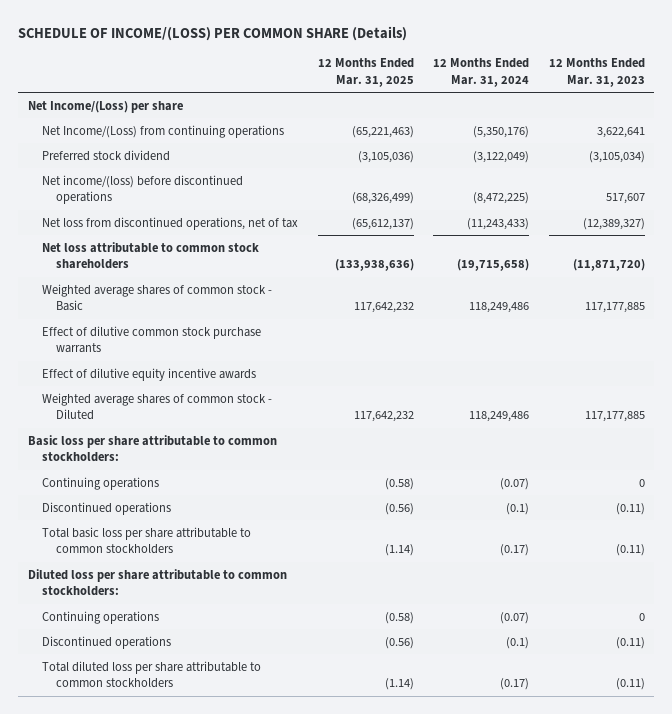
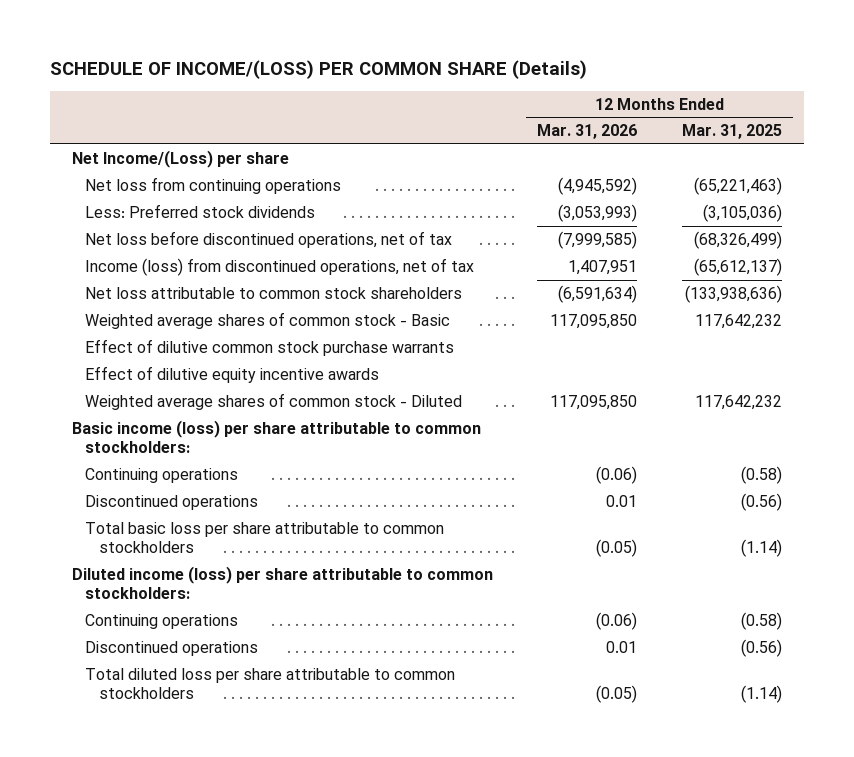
[433,58,530,87] 12 Months Ended Mar. 31, 2024 -> none
[548,58,645,87] 12 Months Ended Mar. 31, 2023 -> none
none -> [537,124,638,140] Mar. 31, 2026
[42,124,285,138] Net Income/(Loss) from continuing operations -> [85,176,342,194] Net loss from continuing operations
[42,149,171,161] Preferred stock dividend -> [85,203,316,218] Less: Preferred stock dividends
[42,174,244,205] Net income/(loss) before discontinued operations -> [85,230,453,248] Net loss before discontinued operations, net of tax
[42,216,299,230] Net loss from discontinued operations, net of tax -> [85,257,475,276] Income (loss) from discontinued operations, net of tax
[27,434,277,463] Basic loss per share attributable to common stockholders: -> [71,419,481,454] Basic income (loss) per share attributable to common stockholders:
[27,568,287,597] Diluted loss per share attributable to common stockholders: -> [71,565,493,600] Diluted income (loss) per share attributable to common stockholders:

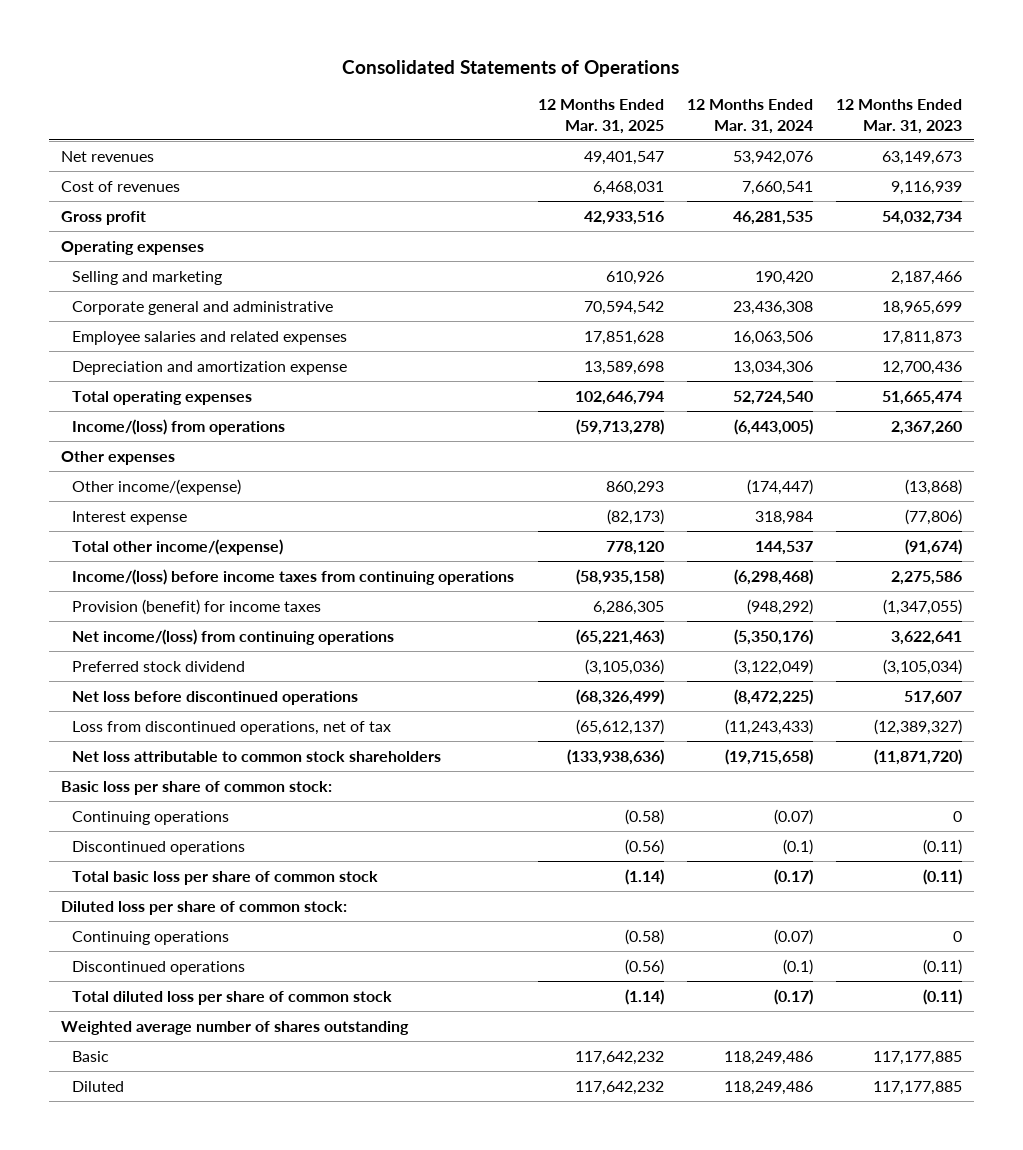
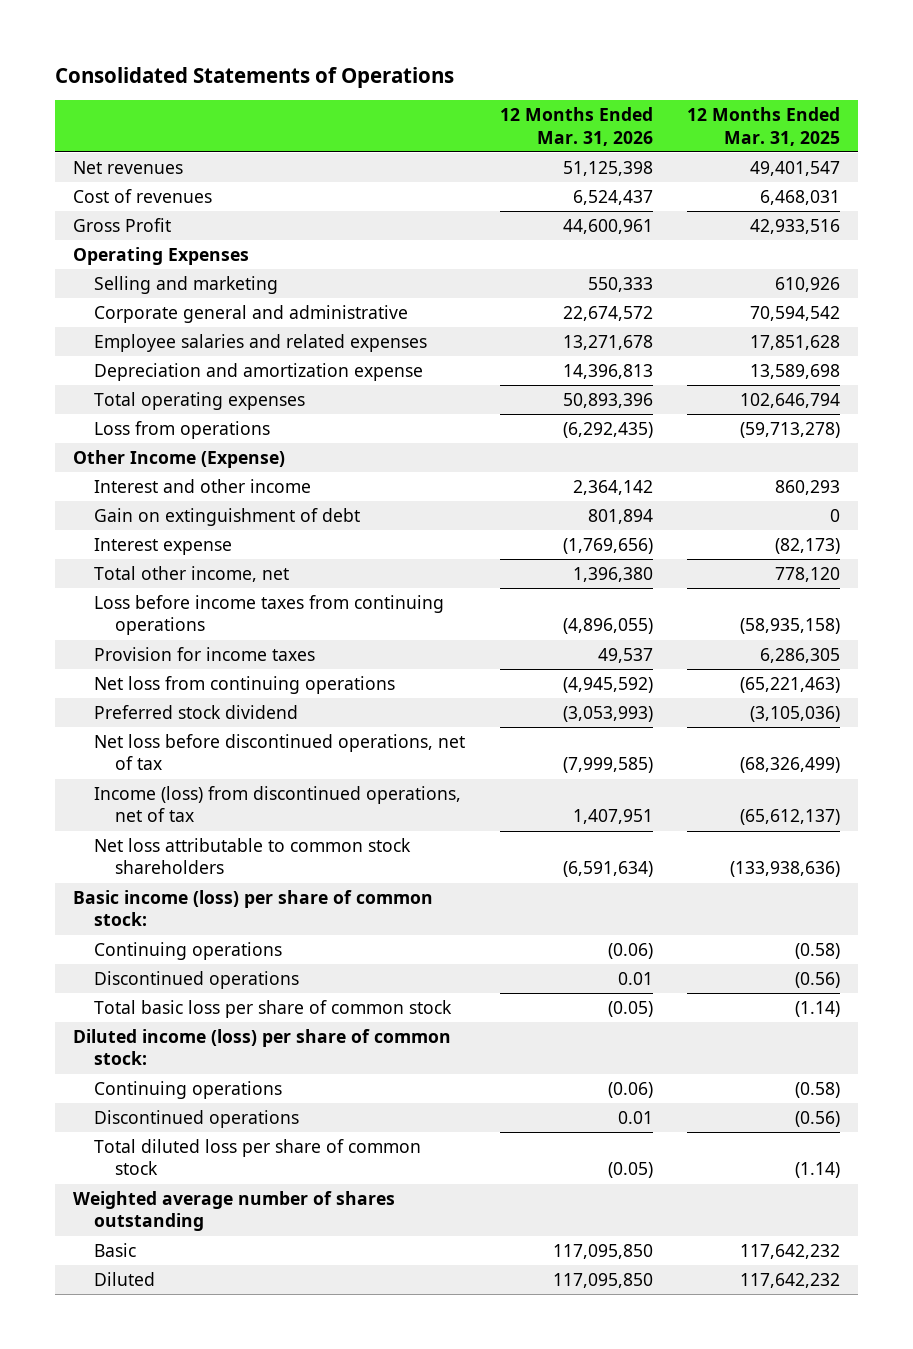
[686,99,813,134] 12 Months Ended Mar. 31, 2024 -> none
[836,99,963,134] 12 Months Ended Mar. 31, 2023 -> none
none -> [499,107,653,146] 12 Months Ended Mar. 31, 2026
[60,210,146,225] Gross profit -> [72,217,171,232] Gross Profit
[60,240,204,255] Operating expenses -> [72,246,249,265] Operating Expenses
[72,418,286,435] Income/(loss) from operations -> [93,420,270,439] Loss from operations
[60,450,175,465] Other expenses -> [72,449,285,468] Other Income (Expense)
[72,478,242,495] Other income/(expense) -> [93,478,311,493] Interest and other income
none -> [93,507,360,526] Gain on extinguishment of debt
[72,538,284,555] Total other income/(expense) -> [93,565,289,582] Total other income, net
[72,568,515,585] Income/(loss) before income taxes from continuing operations -> [93,594,444,636] Loss before income taxes from continuing operations
[72,598,322,615] Provision (benefit) for income taxes -> [93,646,315,661] Provision for income taxes
[72,628,395,645] Net income/(loss) from continuing operations -> [93,675,395,694] Net loss from continuing operations
[72,690,359,705] Net loss before discontinued operations -> [93,733,465,771] Net loss before discontinued operations, net of tax
[72,720,392,735] Loss from discontinued operations, net of tax -> [93,785,461,823] Income (loss) from discontinued operations, net of tax
[60,780,332,795] Basic loss per share of common stock: -> [72,889,433,927] Basic income (loss) per share of common stock:
[60,900,347,915] Diluted loss per share of common stock: -> [72,1028,451,1066] Diluted income (loss) per share of common stock:

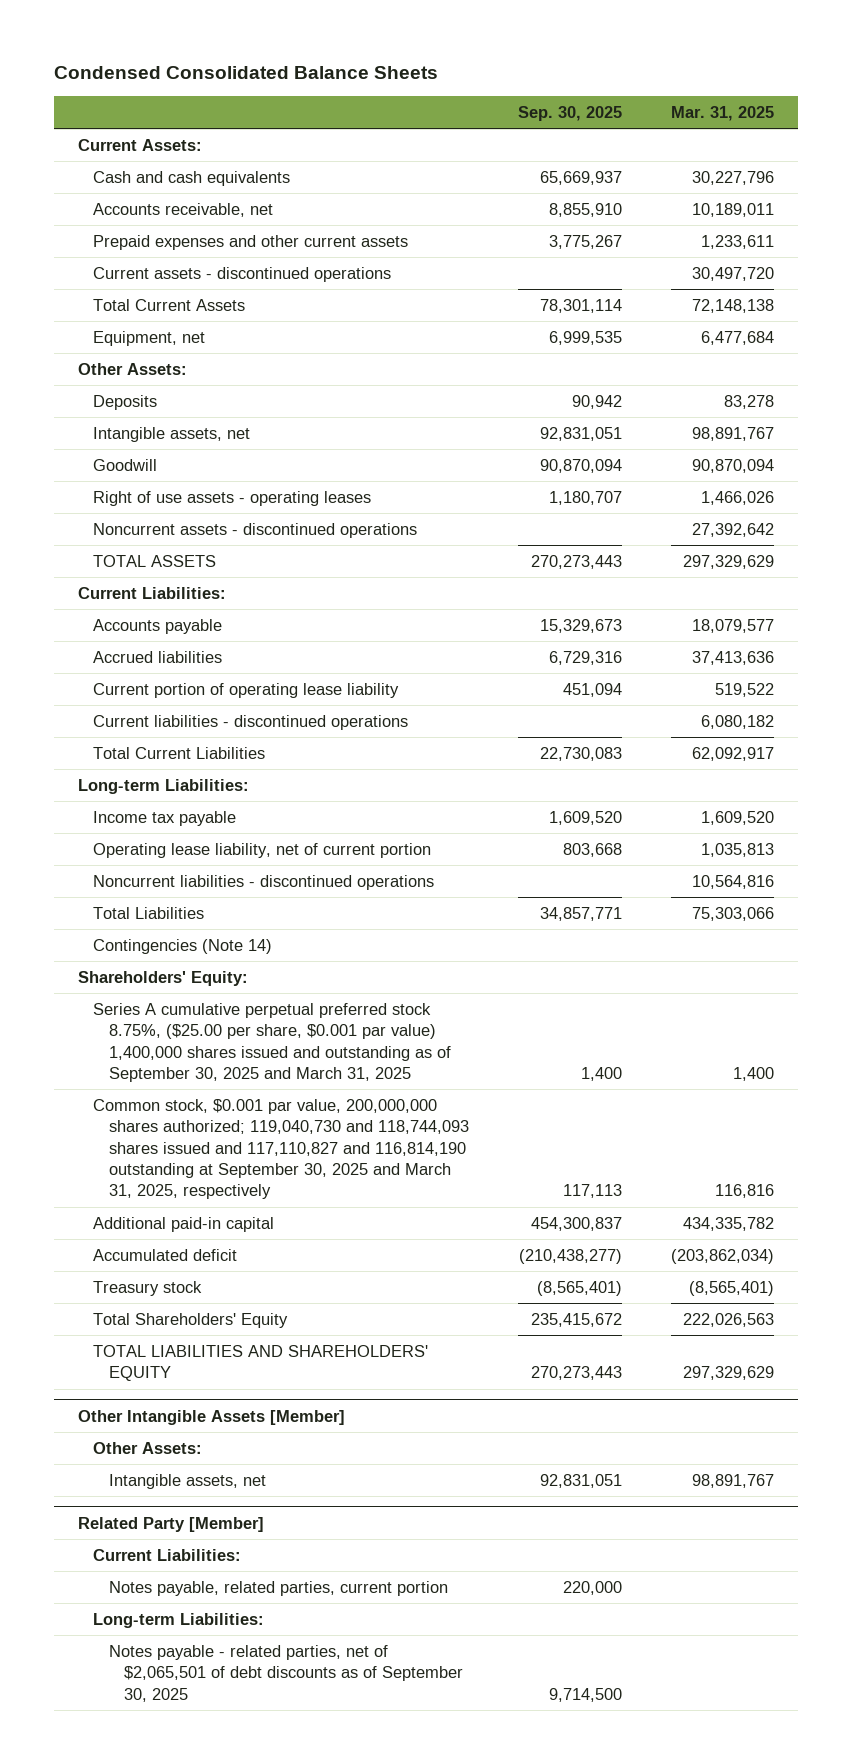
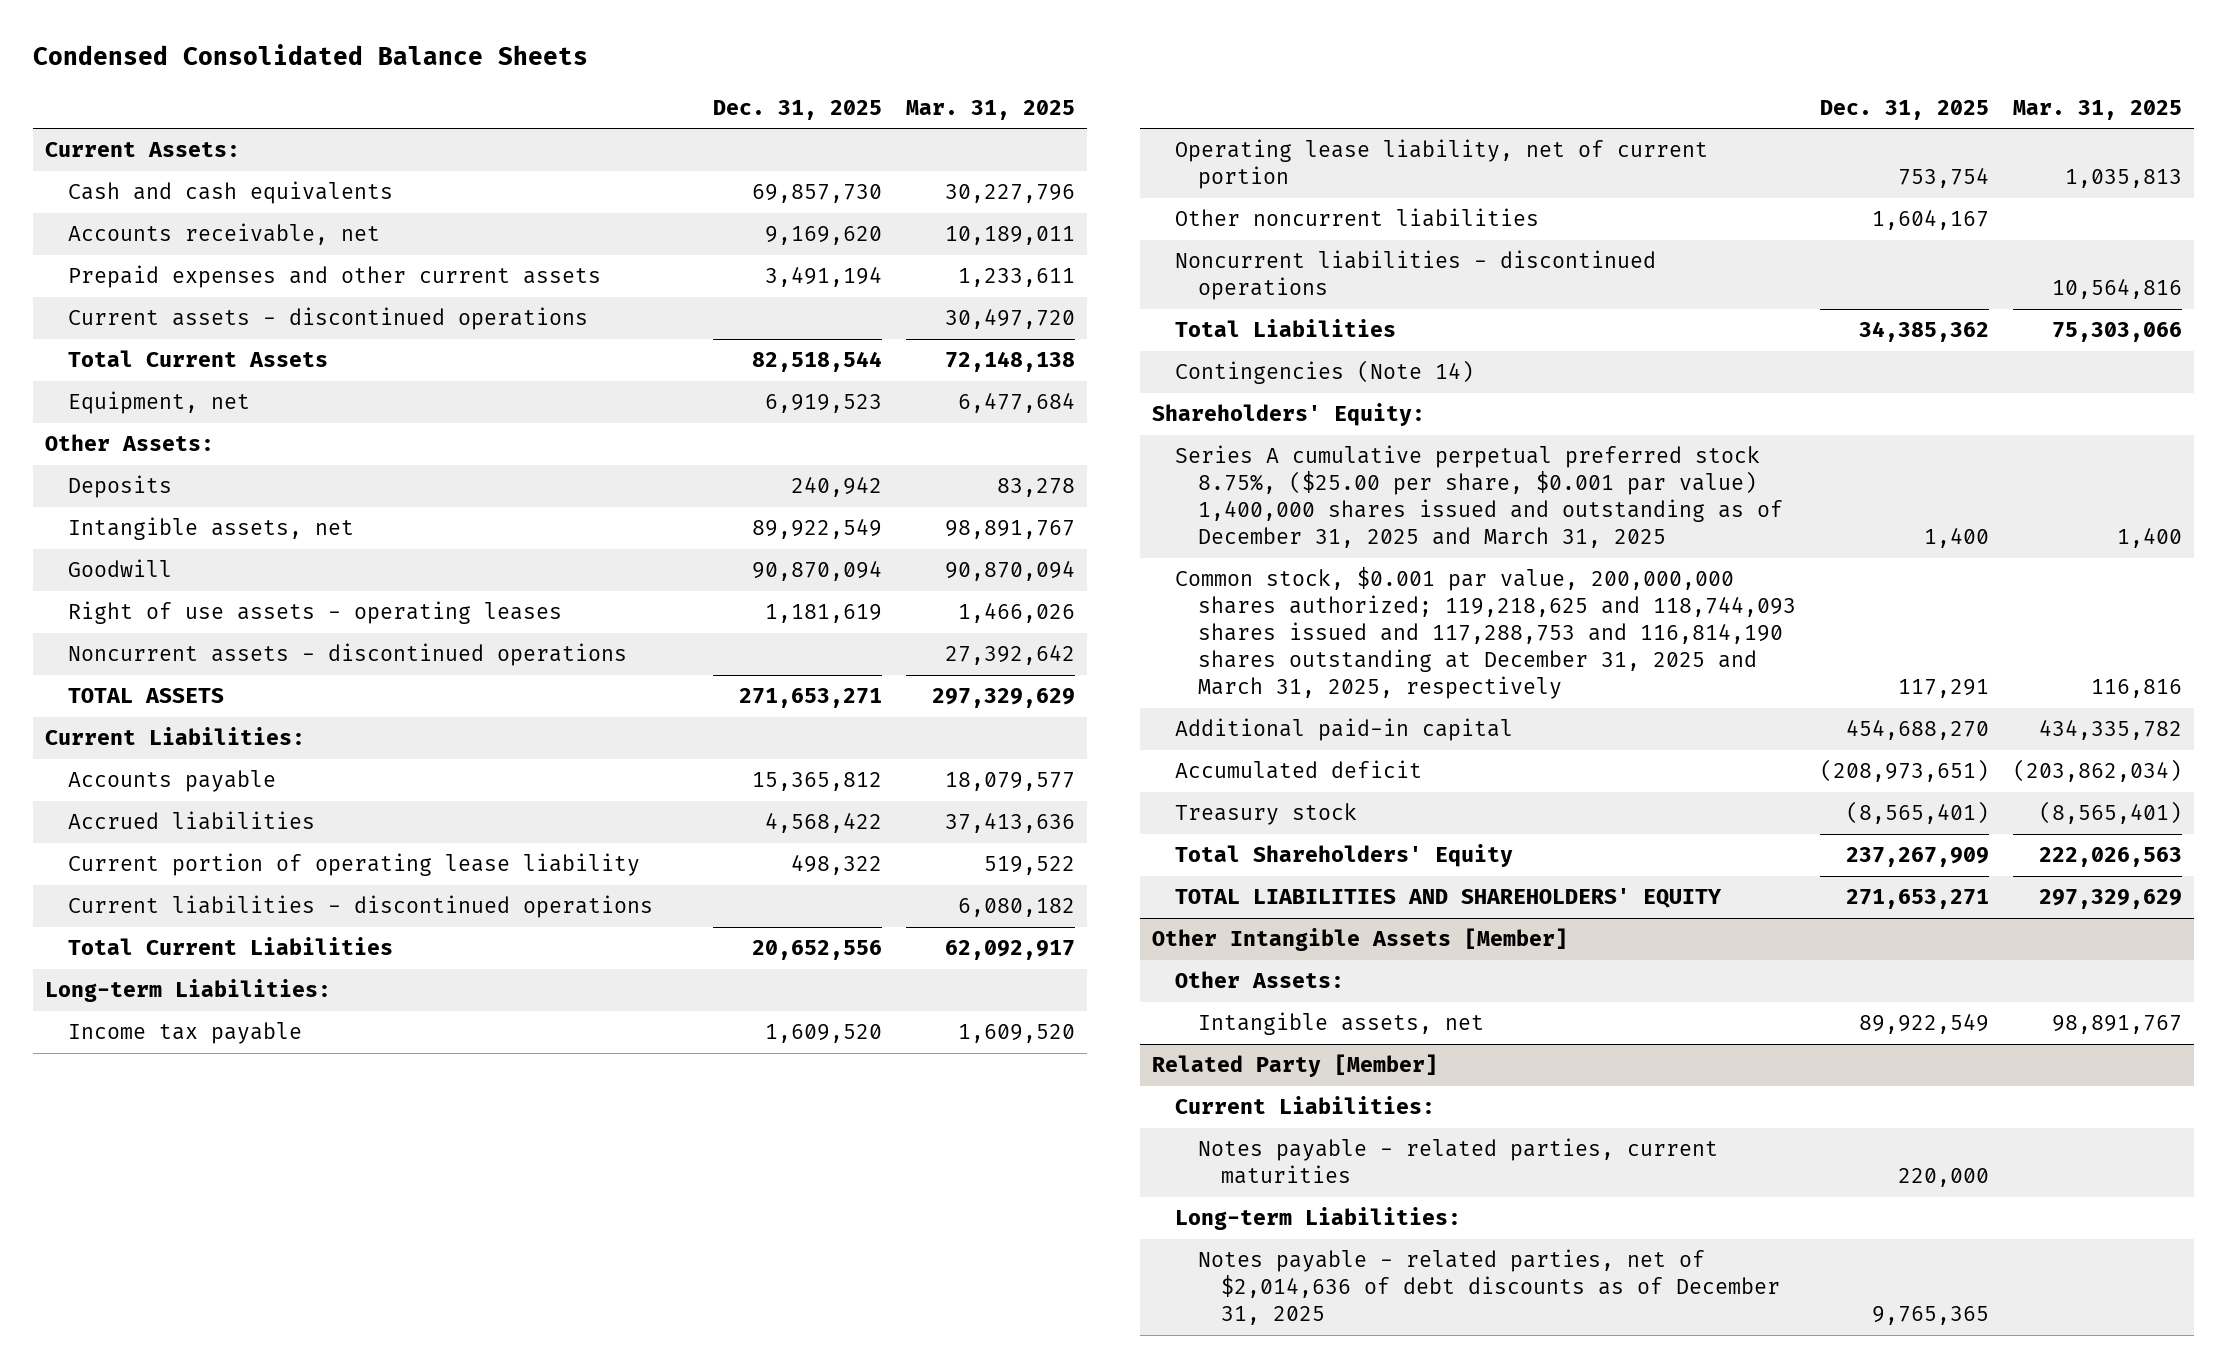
[517,105,622,121] Sep. 30, 2025 -> none
none -> [713,99,883,120] Dec. 31, 2025
none -> [1174,208,1539,228] Other noncurrent liabilities
[93,1002,451,1082] Series A cumulative perpetual preferred stock 8.75%, ($25.00 per share, $0.001 par value) 1,400,000 shares issued and outstanding as of September 30, 2025 and March 31, 2025 -> [1174,445,1783,549] Series A cumulative perpetual preferred stock 8.75%, ($25.00 per share, $0.001 par value) 1,400,000 shares issued and outstanding as of December 31, 2025 and March 31, 2025
[93,1098,469,1200] Common stock, $0.001 par value, 200,000,000 shares authorized; 119,040,730 and 118,744,093 shares issued and 117,110,827 and 116,814,190 outstanding at September 30, 2025 and March 31, 2025, respectively -> [1174,567,1796,700] Common stock, $0.001 par value, 200,000,000 shares authorized; 119,218,625 and 118,744,093 shares issued and 117,288,753 and 116,814,190 shares outstanding at December 31, 2025 and March 31, 2025, respectively
[108,1580,448,1596] Notes payable, related parties, current portion -> [1197,1138,1718,1185] Notes payable - related parties, current maturities
[108,1644,464,1702] Notes payable - related parties, net of $2,065,501 of debt discounts as of September 30, 2025 -> [1197,1249,1781,1326] Notes payable - related parties, net of $2,014,636 of debt discounts as of December 31, 2025

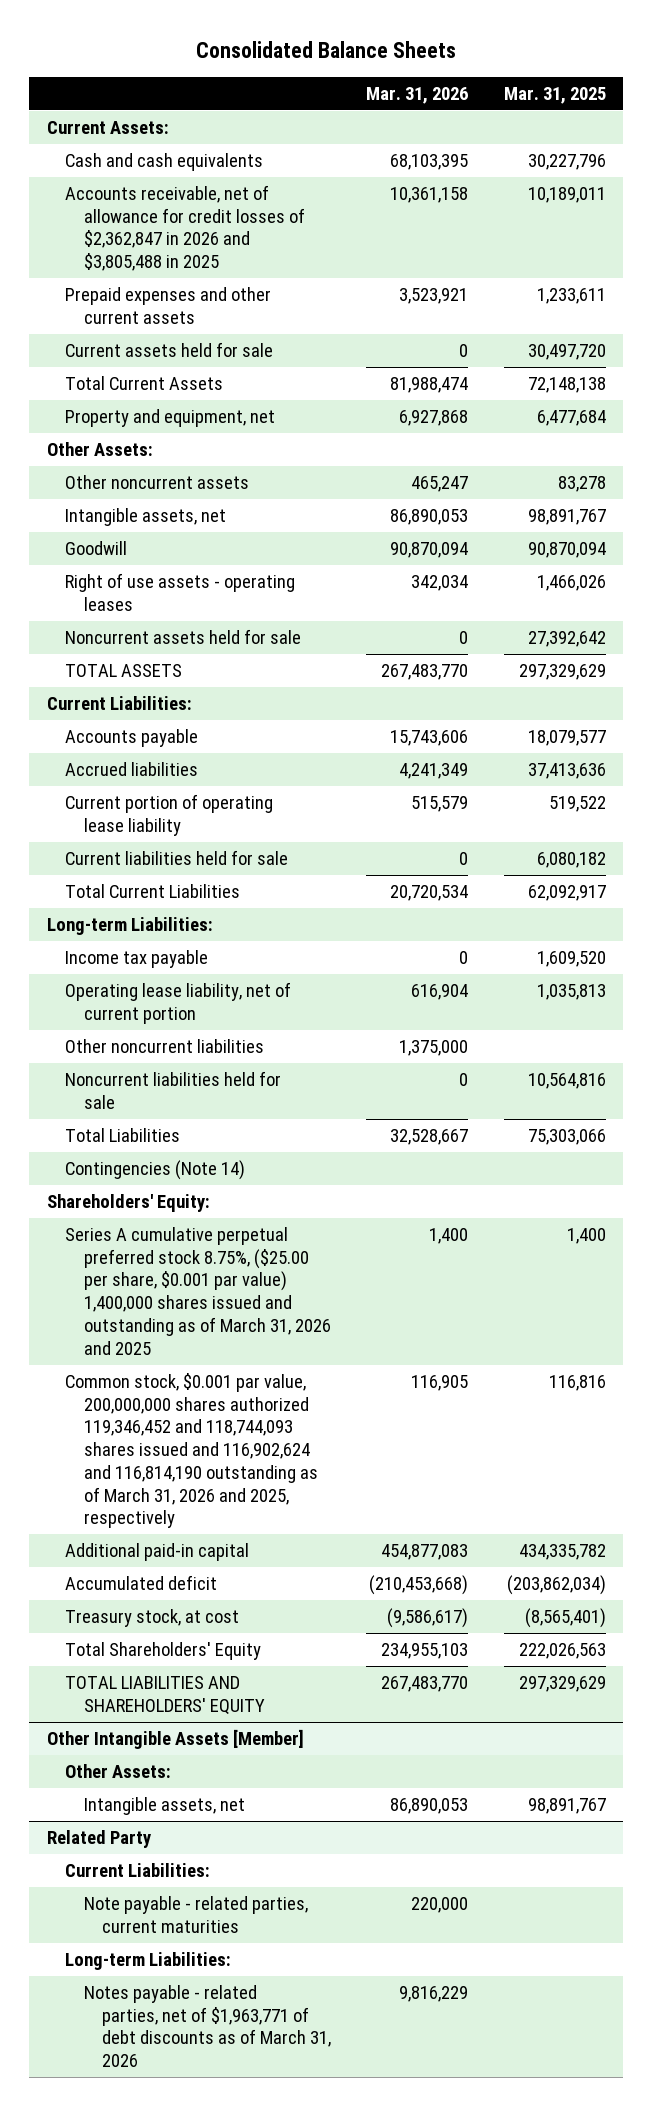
[32,44,588,66] Condensed Consolidated Balance Sheets -> [196,41,457,59] Consolidated Balance Sheets
[713,99,883,120] Dec. 31, 2025 -> none
none -> [366,86,469,104] Mar. 31, 2026
[68,223,381,246] Accounts receivable, net -> [65,185,305,272] Accounts receivable, net of allowance for credit losses of $2,362,847 in 2026 and $3,805,488 in 2025
[68,307,589,331] Current assets - discontinued operations -> [65,342,274,358] Current assets held for sale
[68,391,251,415] Equipment, net -> [65,409,276,428] Property and equipment, net
[68,475,173,499] Deposits -> [65,475,250,490] Other noncurrent assets
[68,643,628,667] Noncurrent assets - discontinued operations -> [65,629,302,645] Noncurrent assets held for sale
[68,895,654,919] Current liabilities - discontinued operations -> [65,850,289,866] Current liabilities held for sale
[1174,250,1656,301] Noncurrent liabilities - discontinued operations -> [65,1071,282,1109] Noncurrent liabilities held for sale
[1174,445,1783,549] Series A cumulative perpetual preferred stock 8.75%, ($25.00 per share, $0.001 par value) 1,400,000 shares issued and outstanding as of December 31, 2025 and March 31, 2025 -> [65,1227,331,1355] Series A cumulative perpetual preferred stock 8.75%, ($25.00 per share, $0.001 par value) 1,400,000 shares issued and outstanding as of March 31, 2026 and 2025
[1174,567,1796,700] Common stock, $0.001 par value, 200,000,000 shares authorized; 119,218,625 and 118,744,093 shares issued and 117,288,753 and 116,814,190 shares outstanding at December 31, 2025 and March 31, 2025, respectively -> [65,1373,318,1529] Common stock, $0.001 par value, 200,000,000 shares authorized 119,346,452 and 118,744,093 shares issued and 116,902,624 and 116,814,190 outstanding as of March 31, 2026 and 2025, respectively
[1174,803,1357,826] Treasury stock -> [65,1609,240,1628] Treasury stock, at cost
[1151,1054,1438,1078] Related Party [Member] -> [47,1830,152,1849] Related Party
[1197,1138,1718,1185] Notes payable - related parties, current maturities -> [83,1896,308,1933] Note payable - related parties, current maturities
[1197,1249,1781,1326] Notes payable - related parties, net of $2,014,636 of debt discounts as of December 31, 2025 -> [83,1985,332,2068] Notes payable - related parties, net of $1,963,771 of debt discounts as of March 31, 2026

